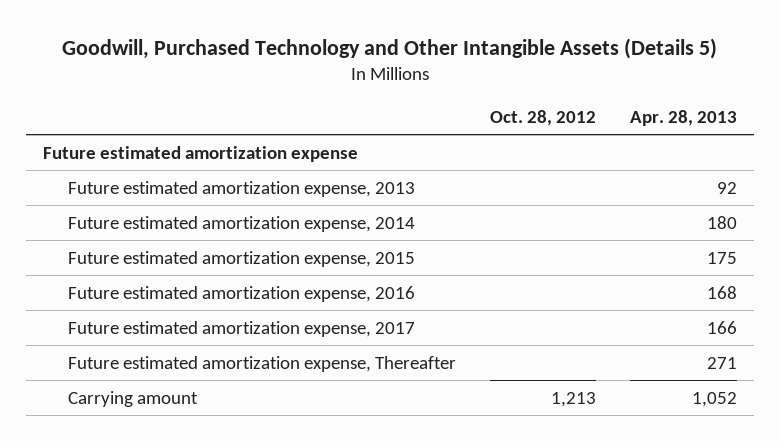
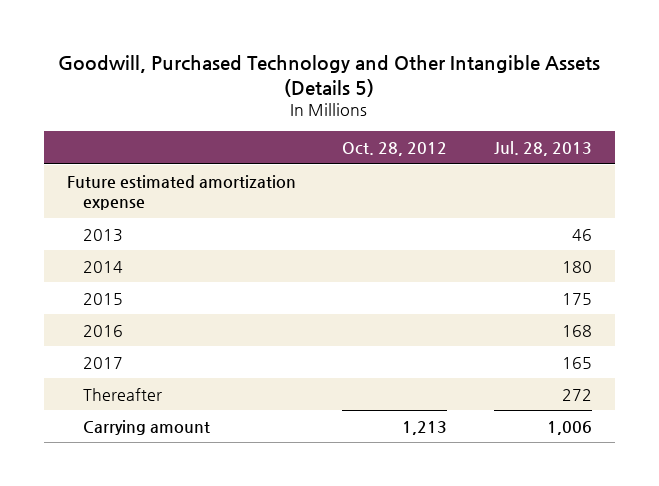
[629,109,737,126] Apr. 28, 2013 -> none
none -> [493,141,592,157] Jul. 28, 2013
[67,180,415,197] Future estimated amortization expense, 2013 -> none
none -> [83,228,124,242] 2013
[67,215,415,232] Future estimated amortization expense, 2014 -> [83,260,124,273] 2014
[67,250,415,267] Future estimated amortization expense, 2015 -> [83,292,124,305] 2015
[67,285,415,302] Future estimated amortization expense, 2016 -> [83,324,124,337] 2016
[67,320,415,337] Future estimated amortization expense, 2017 -> [83,356,124,369] 2017
[67,355,456,372] Future estimated amortization expense, Thereafter -> [83,387,163,401] Thereafter

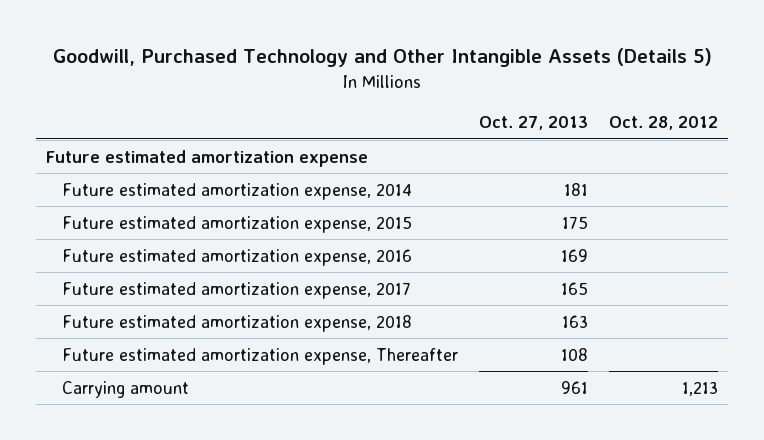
[493,141,592,157] Jul. 28, 2013 -> none
none -> [479,116,589,131] Oct. 27, 2013
[83,228,124,242] 2013 -> none
none -> [62,182,413,200] Future estimated amortization expense, 2014
[83,260,124,273] 2014 -> [62,215,413,233] Future estimated amortization expense, 2015
[83,292,124,305] 2015 -> [62,248,413,266] Future estimated amortization expense, 2016
[83,324,124,337] 2016 -> [62,281,412,299] Future estimated amortization expense, 2017
[83,356,124,369] 2017 -> [62,314,413,332] Future estimated amortization expense, 2018
[83,387,163,401] Thereafter -> [62,347,459,365] Future estimated amortization expense, Thereafter

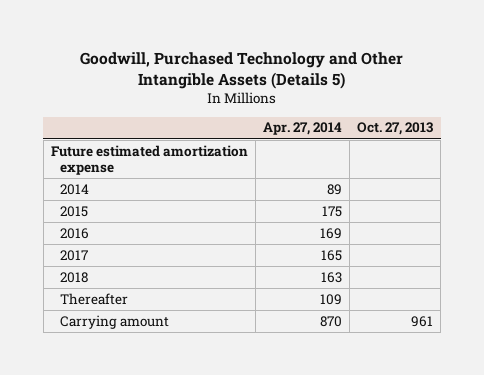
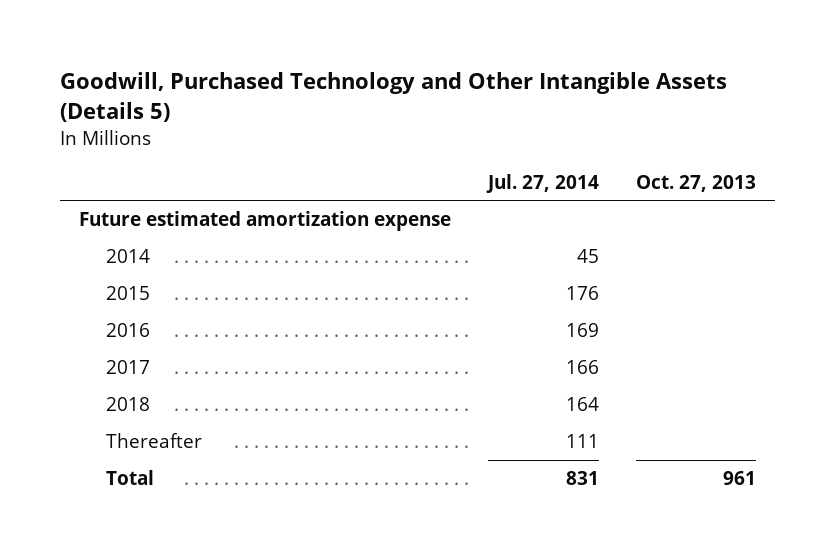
[262,122,342,136] Apr. 27, 2014 -> none
none -> [485,173,599,193] Jul. 27, 2014
[60,314,170,329] Carrying amount -> [106,470,155,486] Total

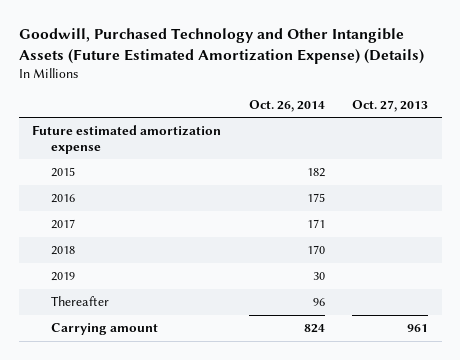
[59,72,727,122] Goodwill, Purchased Technology and Other Intangible Assets (Details 5) -> [18,28,424,65] Goodwill, Purchased Technology and Other Intangible Assets (Future Estimated Amortization Expense) (Details)
[485,173,599,193] Jul. 27, 2014 -> none
none -> [248,99,325,112] Oct. 26, 2014
[106,249,151,264] 2014 -> none
none -> [50,272,75,282] 2019
[106,470,155,486] Total -> [50,323,158,336] Carrying amount

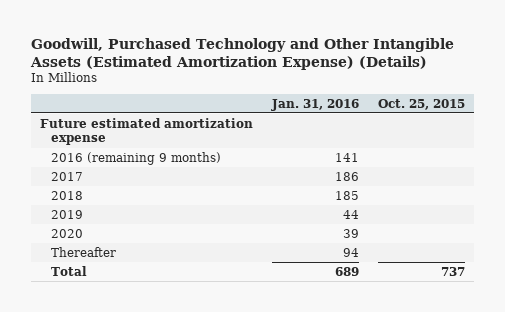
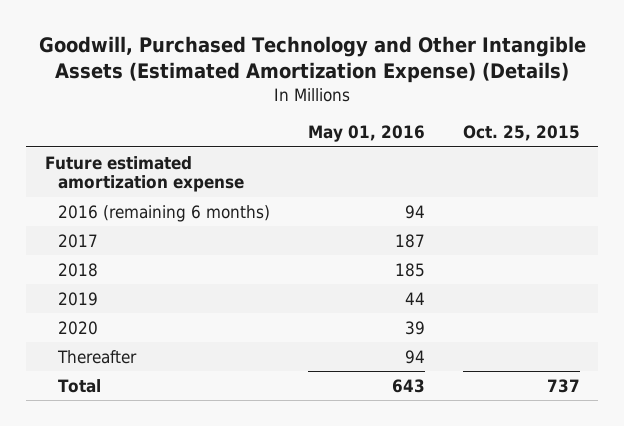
[270,98,359,111] Jan. 31, 2016 -> none
none -> [307,125,425,143] May 01, 2016
[50,151,221,165] 2016 (remaining 9 months) -> [57,204,270,222] 2016 (remaining 6 months)

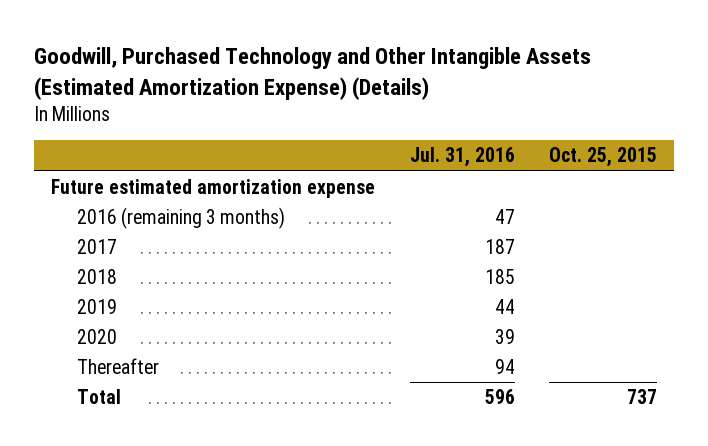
[307,125,425,143] May 01, 2016 -> none
none -> [409,147,515,168] Jul. 31, 2016
[57,204,270,222] 2016 (remaining 6 months) -> [76,207,285,230] 2016 (remaining 3 months)

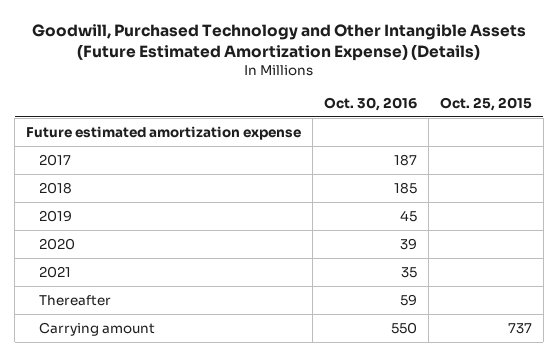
[34,47,592,100] Goodwill, Purchased Technology and Other Intangible Assets (Estimated Amortization Expense) (Details) -> [32,23,527,61] Goodwill, Purchased Technology and Other Intangible Assets (Future Estimated Amortization Expense) (Details)
[409,147,515,168] Jul. 31, 2016 -> none
none -> [324,96,418,111] Oct. 30, 2016
[76,207,285,230] 2016 (remaining 3 months) -> none
none -> [39,265,72,278] 2021
[76,389,121,405] Total -> [39,321,156,336] Carrying amount

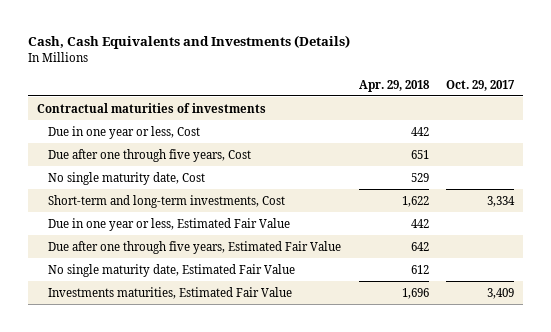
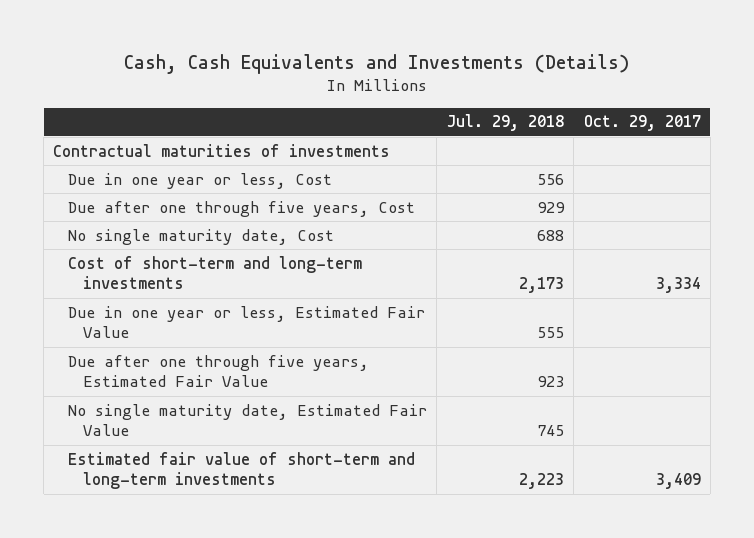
[358,79,430,92] Apr. 29, 2018 -> none
none -> [446,114,564,132] Jul. 29, 2018
[48,194,286,208] Short-term and long-term investments, Cost -> [67,255,362,290] Cost of short-term and long-term investments
[48,286,293,299] Investments maturities, Estimated Fair Value -> [67,451,415,490] Estimated fair value of short-term and long-term investments

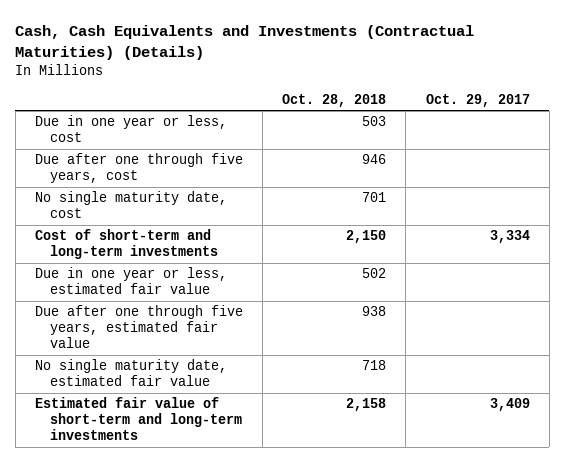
[124,54,630,75] Cash, Cash Equivalents and Investments (Details) -> [15,25,475,61] Cash, Cash Equivalents and Investments (Contractual Maturities) (Details)
[446,114,564,132] Jul. 29, 2018 -> none
none -> [282,94,387,108] Oct. 28, 2018
[53,143,391,157] Contractual maturities of investments -> none
[67,172,332,189] Due in one year or less, Cost -> [34,115,227,143] Due in one year or less, cost
[67,200,415,217] Due after one through five years, Cost -> [34,153,243,184] Due after one through five years, cost
[67,228,334,245] No single maturity date, Cost -> [34,191,227,219] No single maturity date, cost
[67,305,425,339] Due in one year or less, Estimated Fair Value -> [34,267,227,295] Due in one year or less, estimated fair value
[67,354,369,388] Due after one through five years, Estimated Fair Value -> [34,305,243,349] Due after one through five years, estimated fair value
[67,403,427,437] No single maturity date, Estimated Fair Value -> [34,359,227,387] No single maturity date, estimated fair value

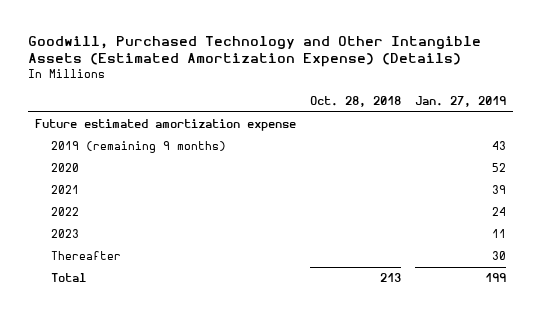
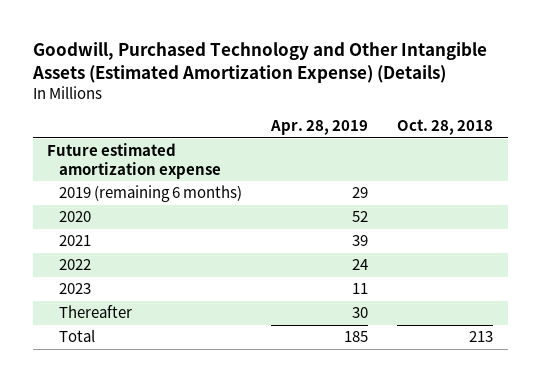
[414,95,506,107] Jan. 27, 2019 -> none
none -> [270,120,369,136] Apr. 28, 2019
[51,141,227,154] 2019 (remaining 9 months) -> [59,185,243,203] 2019 (remaining 6 months)

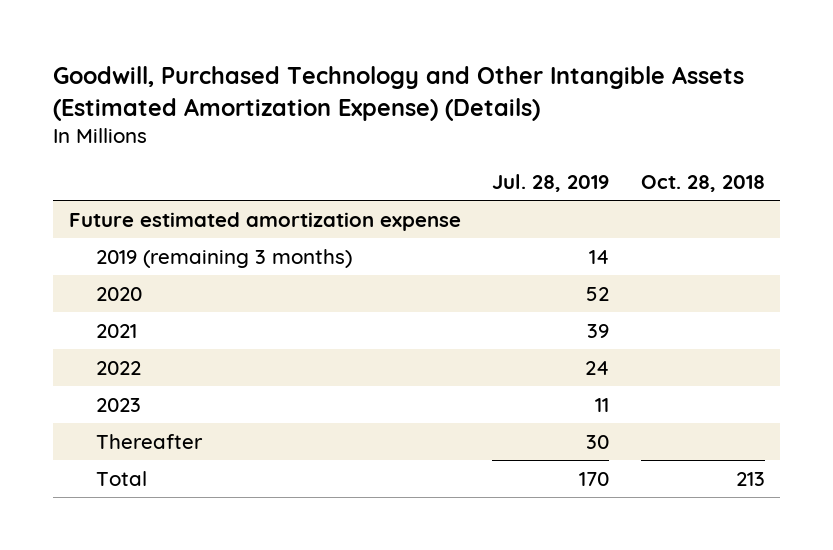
[270,120,369,136] Apr. 28, 2019 -> none
none -> [492,174,610,193] Jul. 28, 2019
[59,185,243,203] 2019 (remaining 6 months) -> [96,248,353,268] 2019 (remaining 3 months)

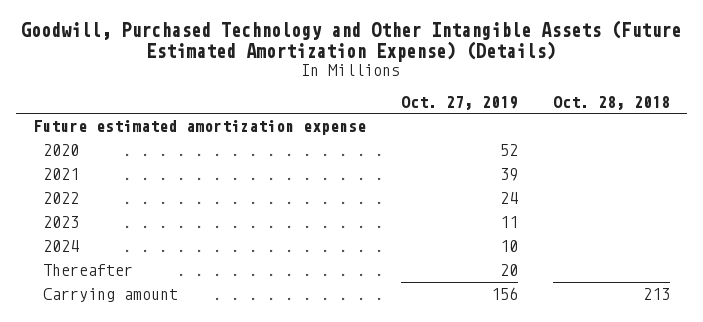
[52,66,744,121] Goodwill, Purchased Technology and Other Intangible Assets (Estimated Amortization Expense) (Details) -> [21,19,682,62] Goodwill, Purchased Technology and Other Intangible Assets (Future Estimated Amortization Expense) (Details)
[492,174,610,193] Jul. 28, 2019 -> none
none -> [400,95,518,110] Oct. 27, 2019
[96,248,353,268] 2019 (remaining 3 months) -> none
none -> [43,240,80,253] 2024
[96,470,148,486] Total -> [43,288,179,303] Carrying amount

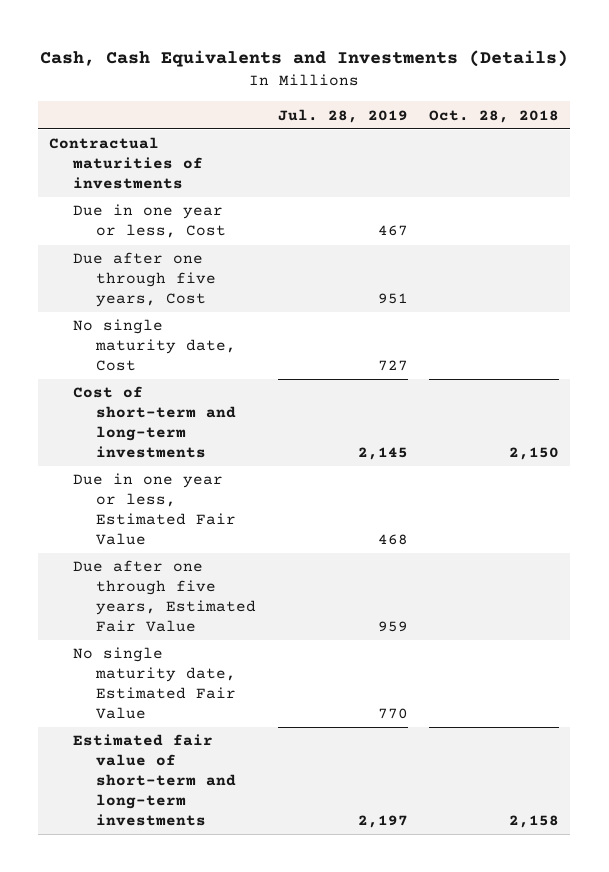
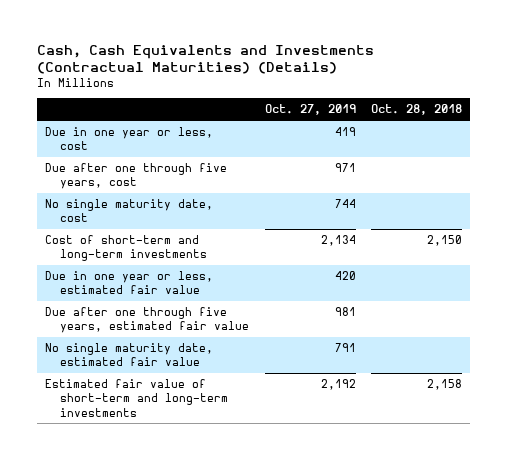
[40,50,569,68] Cash, Cash Equivalents and Investments (Details) -> [37,44,375,74] Cash, Cash Equivalents and Investments (Contractual Maturities) (Details)
[277,108,408,123] Jul. 28, 2019 -> none
none -> [264,104,356,116] Oct. 27, 2019
[49,137,203,190] Contractual maturities of investments -> none
[72,204,226,239] Due in one year or less, Cost -> [45,127,214,151] Due in one year or less, cost
[72,252,216,308] Due after one through five years, Cost -> [45,163,228,190] Due after one through five years, cost
[72,319,236,372] No single maturity date, Cost -> [45,199,214,223] No single maturity date, cost
[72,473,236,546] Due in one year or less, Estimated Fair Value -> [45,271,214,295] Due in one year or less, estimated fair value
[72,560,256,633] Due after one through five years, Estimated Fair Value -> [45,307,250,334] Due after one through five years, estimated fair value
[72,647,236,720] No single maturity date, Estimated Fair Value -> [45,343,214,367] No single maturity date, estimated fair value

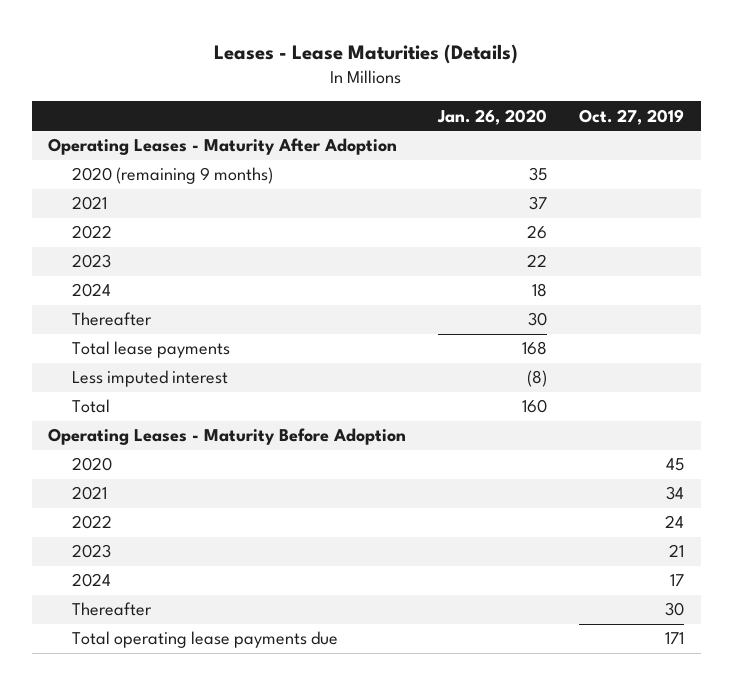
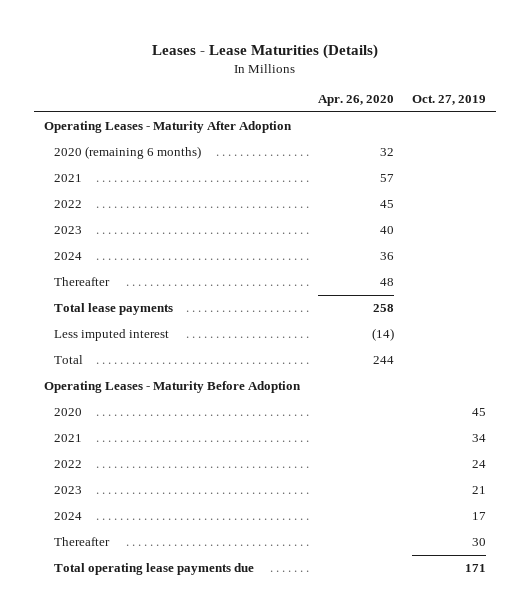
[437,108,548,125] Jan. 26, 2020 -> none
none -> [318,95,395,107] Apr. 26, 2020
[72,167,274,185] 2020 (remaining 9 months) -> [54,146,202,160] 2020 (remaining 6 months)

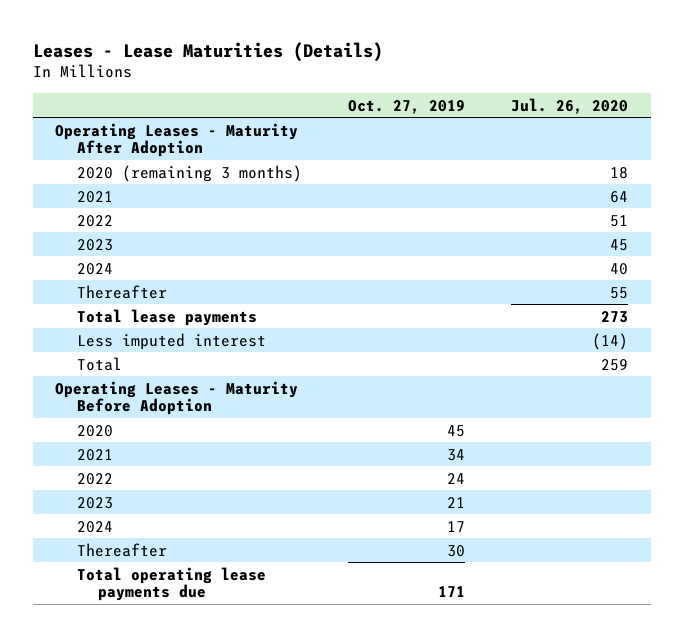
[318,95,395,107] Apr. 26, 2020 -> none
none -> [510,97,628,114] Jul. 26, 2020
[54,146,202,160] 2020 (remaining 6 months) -> [76,164,302,182] 2020 (remaining 3 months)

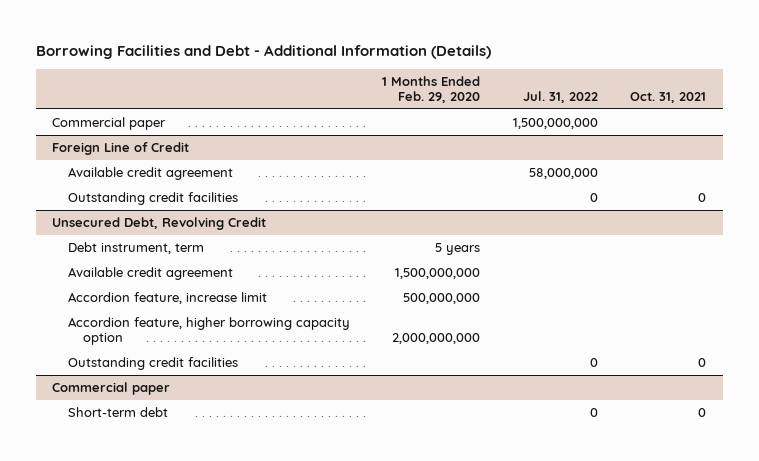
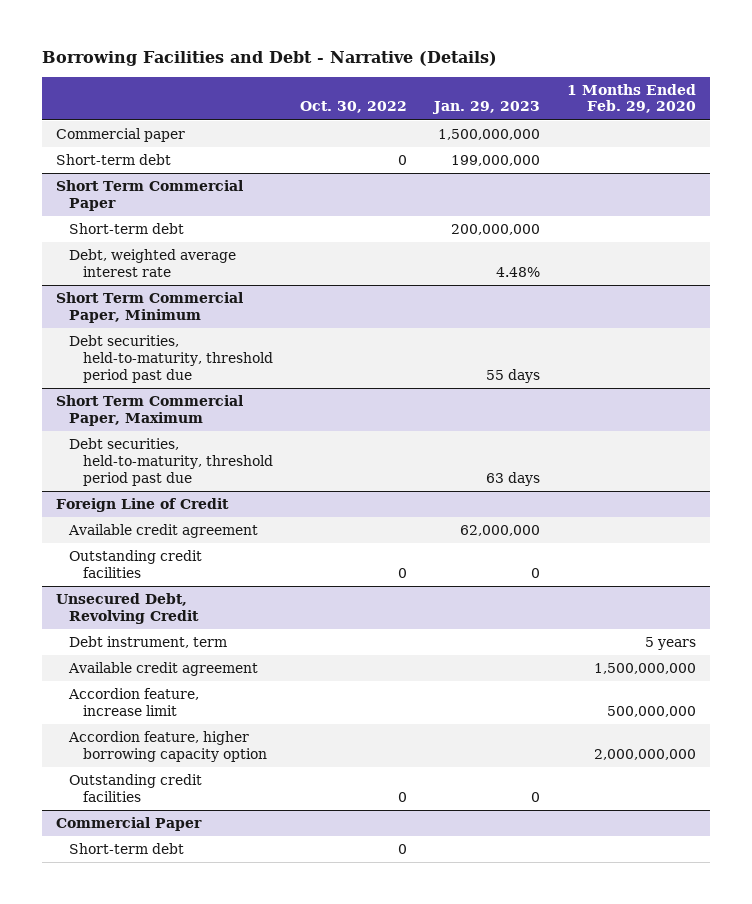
[36,45,492,60] Borrowing Facilities and Debt - Additional Information (Details) -> [42,51,498,67] Borrowing Facilities and Debt - Narrative (Details)
[522,91,598,104] Jul. 31, 2022 -> none
[630,92,707,104] Oct. 31, 2021 -> none
none -> [300,101,408,114] Oct. 30, 2022
none -> [432,101,541,115] Jan. 29, 2023
none -> [55,154,171,166] Short-term debt
none -> [55,180,243,211] Short Term Commercial Paper
none -> [69,223,185,235] Short-term debt
none -> [69,249,237,277] Debt, weighted average interest rate
none -> [55,292,243,323] Short Term Commercial Paper, Minimum
none -> [69,335,274,383] Debt securities, held-to-maturity, threshold period past due
none -> [55,395,243,426] Short Term Commercial Paper, Maximum
none -> [69,438,274,486] Debt securities, held-to-maturity, threshold period past due
[52,382,171,396] Commercial paper -> [55,817,202,832] Commercial Paper

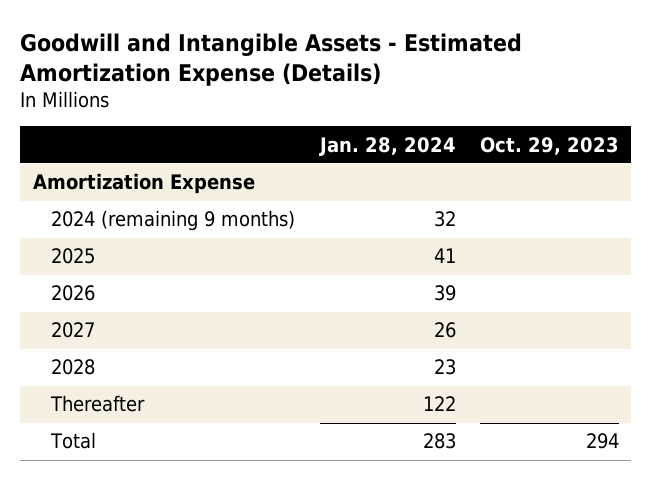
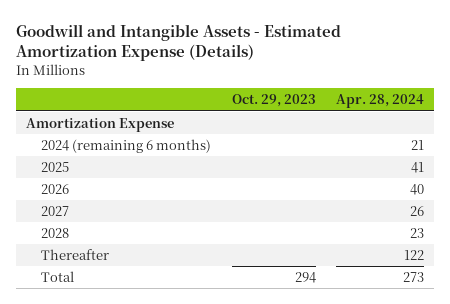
[318,136,456,156] Jan. 28, 2024 -> none
none -> [335,94,424,109] Apr. 28, 2024
[51,210,296,232] 2024 (remaining 9 months) -> [41,138,212,153] 2024 (remaining 6 months)

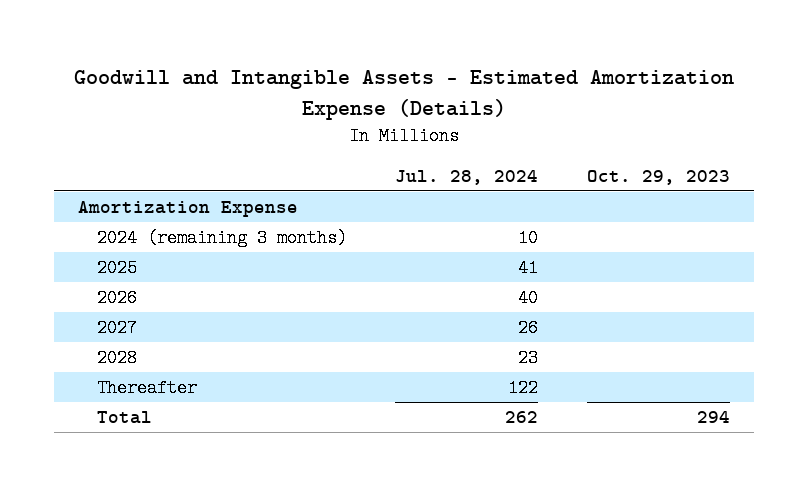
[335,94,424,109] Apr. 28, 2024 -> none
none -> [395,169,539,185] Jul. 28, 2024
[41,138,212,153] 2024 (remaining 6 months) -> [97,228,348,247] 2024 (remaining 3 months)

